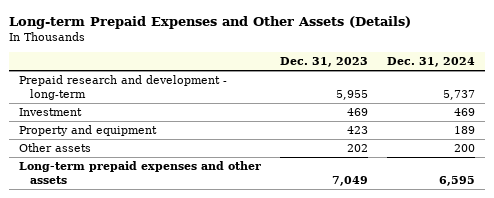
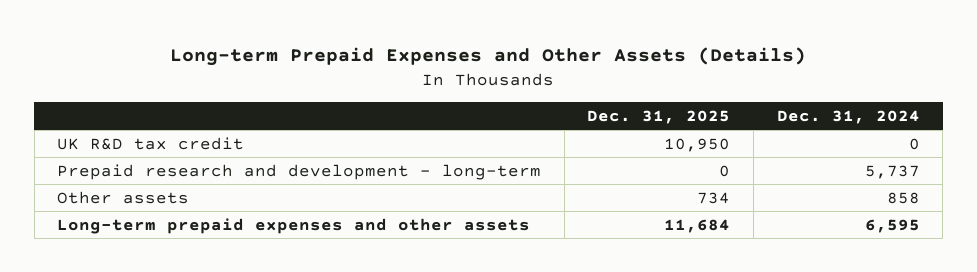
[279,57,368,68] Dec. 31, 2023 -> none
none -> [587,109,731,124] Dec. 31, 2025
none -> [57,136,245,150] UK R&D tax credit
[18,108,82,117] Investment -> none
[18,125,157,137] Property and equipment -> none
[453,144,475,153] 200 -> [886,191,920,204] 858

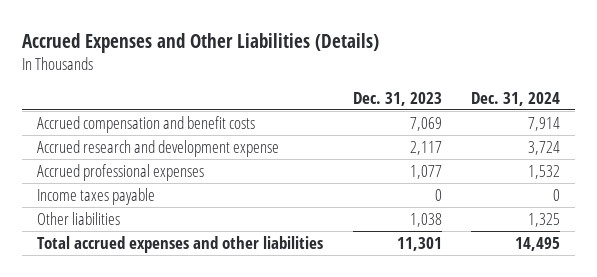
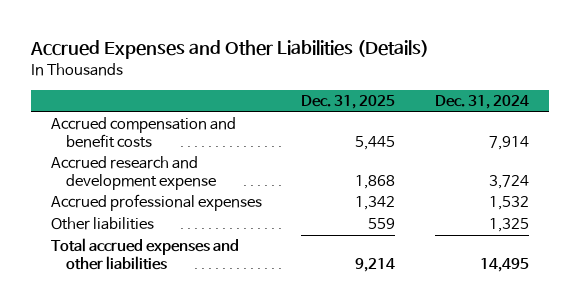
[352,91,442,106] Dec. 31, 2023 -> none
none -> [301,95,396,110] Dec. 31, 2025
[36,187,155,205] Income taxes payable -> none

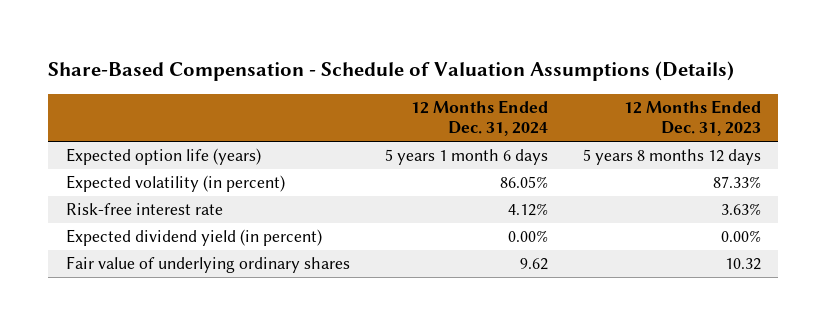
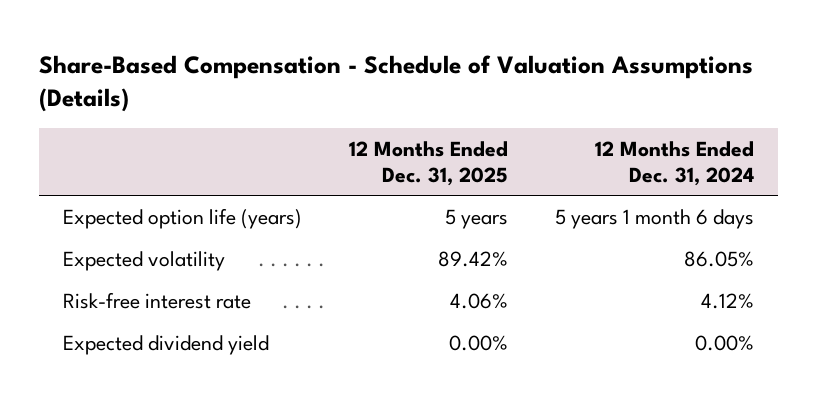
[623,99,761,137] 12 Months Ended Dec. 31, 2023 -> none
none -> [348,141,508,186] 12 Months Ended Dec. 31, 2025
[65,175,285,193] Expected volatility (in percent) -> [62,250,225,271] Expected volatility
[65,256,350,274] Fair value of underlying ordinary shares -> none
[65,229,322,247] Expected dividend yield (in percent) -> [62,334,269,355] Expected dividend yield

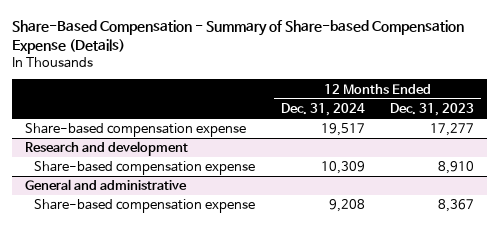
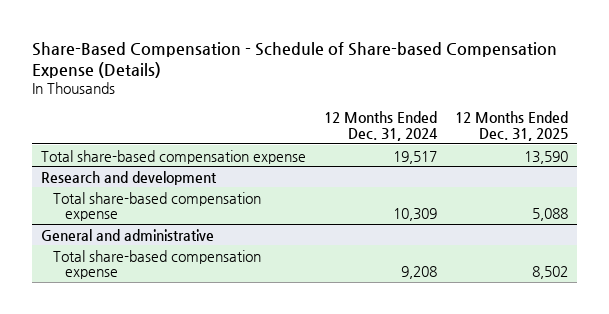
[12,20,465,55] Share-Based Compensation - Summary of Share-based Compensation Expense (Details) -> [32,41,558,78] Share-Based Compensation - Schedule of Share-based Compensation Expense (Details)
[390,103,475,117] Dec. 31, 2023 -> none
none -> [455,111,569,141] 12 Months Ended Dec. 31, 2025
[25,123,247,138] Share-based compensation expense -> [41,149,307,164] Total share-based compensation expense
[33,161,255,176] Share-based compensation expense -> [53,191,262,222] Total share-based compensation expense
[33,199,255,214] Share-based compensation expense -> [53,249,262,280] Total share-based compensation expense

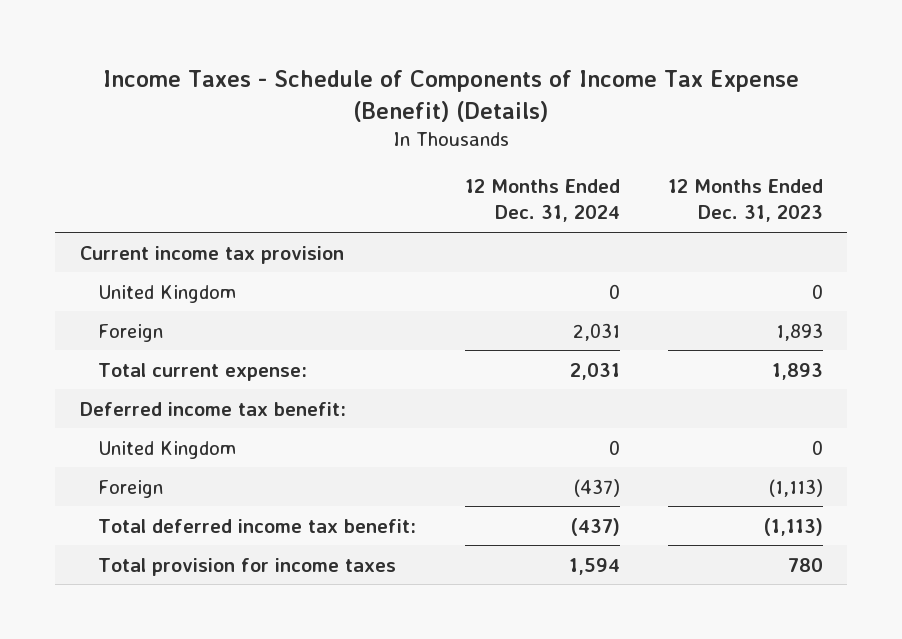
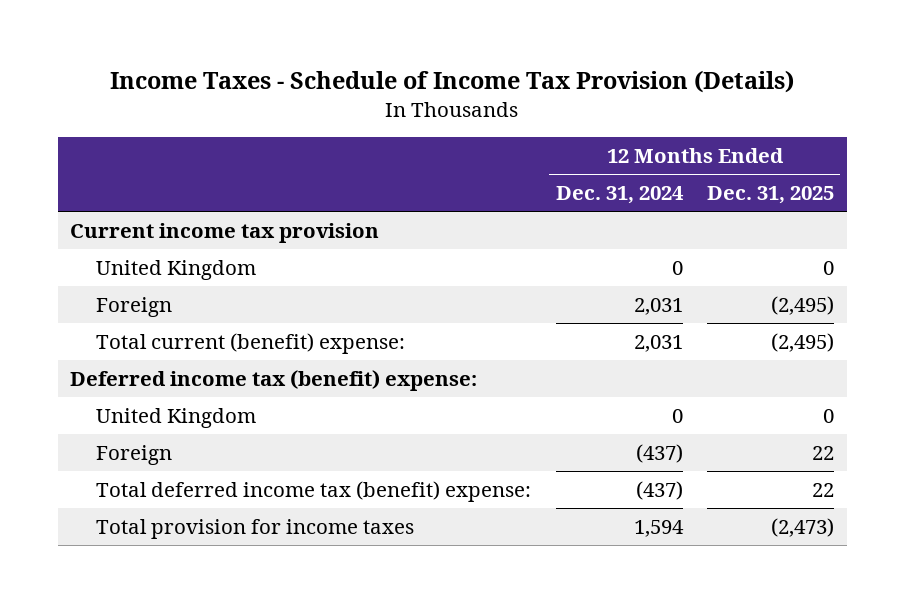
[103,70,800,122] Income Taxes - Schedule of Components of Income Tax Expense (Benefit) (Details) -> [110,70,795,94] Income Taxes - Schedule of Income Tax Provision (Details)
[667,179,823,223] 12 Months Ended Dec. 31, 2023 -> none
none -> [707,186,835,205] Dec. 31, 2025
[98,362,308,381] Total current expense: -> [95,332,405,354] Total current (benefit) expense:
[79,401,346,416] Deferred income tax benefit: -> [69,369,477,391] Deferred income tax (benefit) expense:
[98,518,417,533] Total deferred income tax benefit: -> [95,480,531,502] Total deferred income tax (benefit) expense:

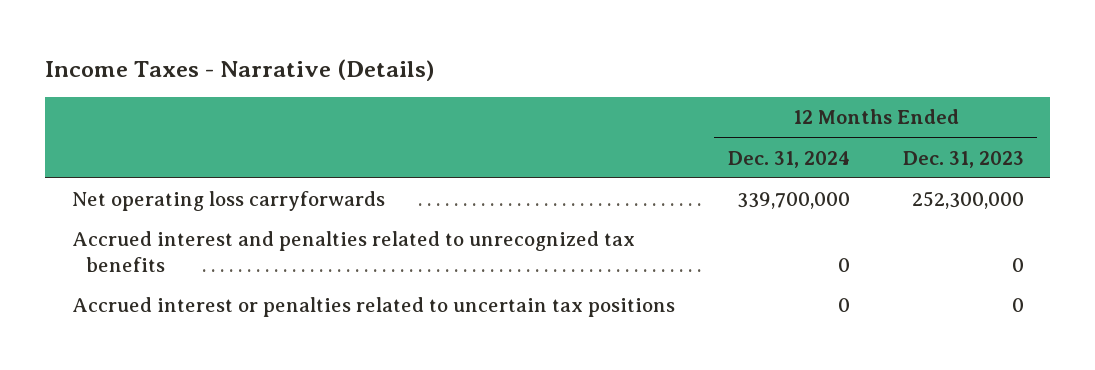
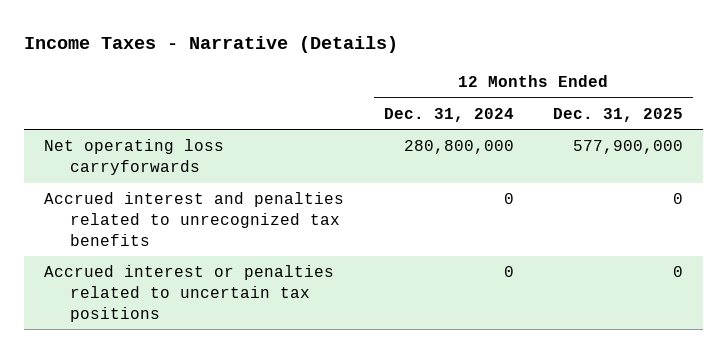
[902,150,1024,168] Dec. 31, 2023 -> none
none -> [553,107,684,122] Dec. 31, 2025
[736,192,850,210] 339,700,000 -> [403,140,514,155] 280,800,000

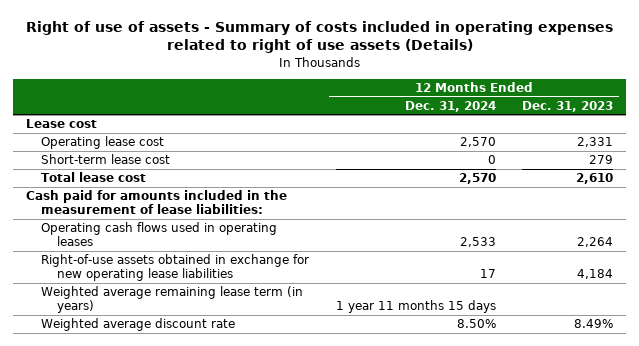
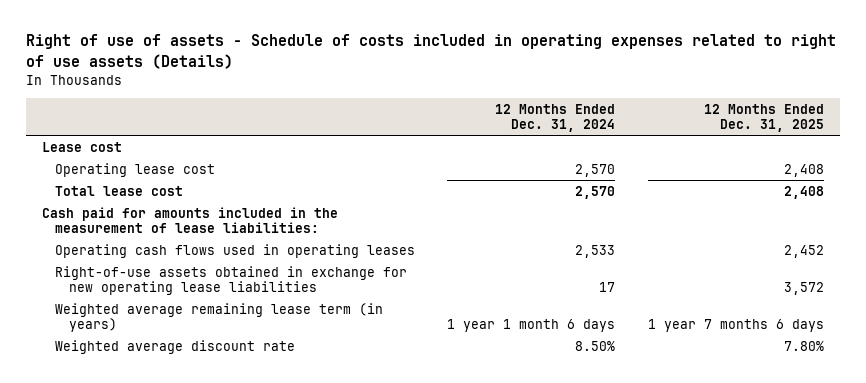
[25,20,613,54] Right of use of assets - Summary of costs included in operating expenses related to right of use assets (Details) -> [25,34,836,69] Right of use of assets - Schedule of costs included in operating expenses related to right of use assets (Details)
[521,100,613,112] Dec. 31, 2023 -> none
none -> [703,103,824,133] 12 Months Ended Dec. 31, 2025
[41,154,171,165] Short-term lease cost -> none
[335,300,496,314] 1 year 11 months 15 days -> [447,319,616,333] 1 year 1 month 6 days

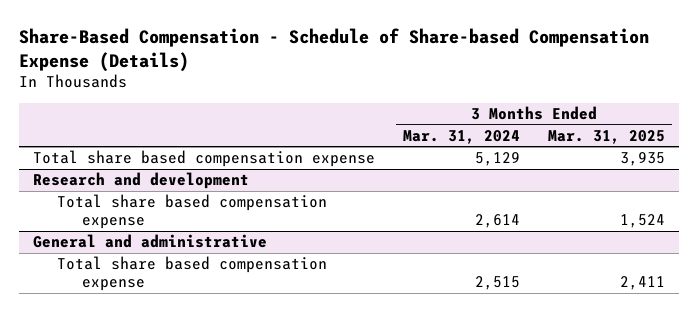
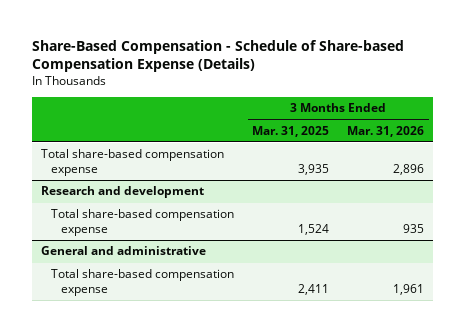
[402,129,520,144] Mar. 31, 2024 -> none
none -> [347,125,425,137] Mar. 31, 2026
[32,150,375,168] Total share based compensation expense -> [41,149,225,176] Total share-based compensation expense
[57,194,328,230] Total share based compensation expense -> [51,209,235,236] Total share-based compensation expense
[57,256,328,292] Total share based compensation expense -> [51,269,235,296] Total share-based compensation expense

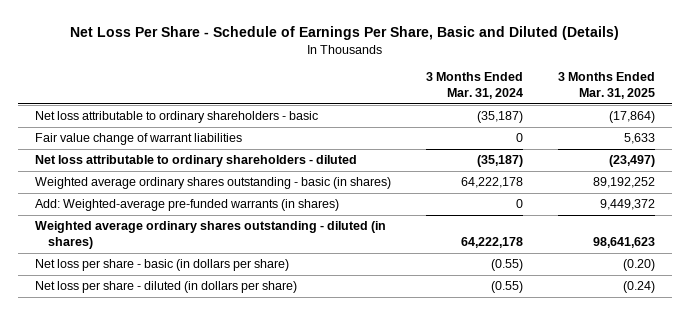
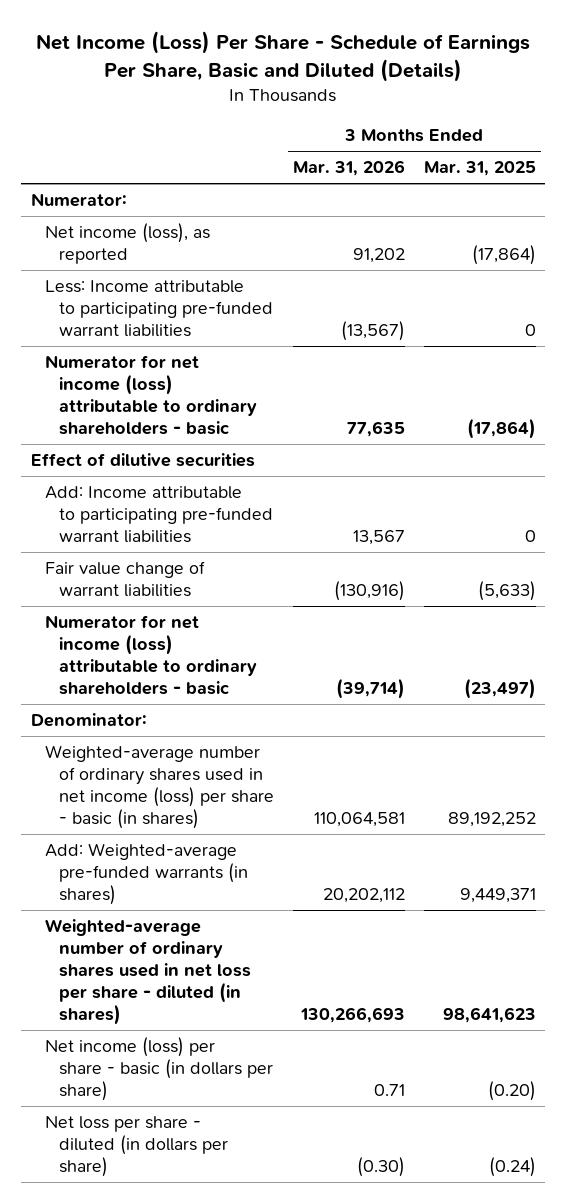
[70,26,620,41] Net Loss Per Share - Schedule of Earnings Per Share, Basic and Diluted (Details) -> [36,30,531,82] Net Income (Loss) Per Share - Schedule of Earnings Per Share, Basic and Diluted (Details)
[426,72,524,100] 3 Months Ended Mar. 31, 2024 -> none
none -> [292,160,405,177] Mar. 31, 2026
none -> [30,193,127,208] Numerator:
none -> [44,223,210,265] Net income (loss), as reported
none -> [44,280,273,338] Less: Income attributable to participating pre-funded warrant liabilities
[35,111,319,124] Net loss attributable to ordinary shareholders - basic -> [44,355,257,436] Numerator for net income (loss) attributable to ordinary shareholders - basic
none -> [30,453,255,468] Effect of dilutive securities
none -> [44,486,273,544] Add: Income attributable to participating pre-funded warrant liabilities
[624,133,656,145] 5,633 -> [477,581,536,602] (5,633)
[35,155,358,168] Net loss attributable to ordinary shareholders - diluted -> [44,615,257,696] Numerator for net income (loss) attributable to ordinary shareholders - basic
none -> [30,713,147,728] Denominator:
[35,177,392,190] Weighted average ordinary shares outstanding - basic (in shares) -> [44,745,274,830] Weighted-average number of ordinary shares used in net income (loss) per share - basic (in shares)
[600,199,656,211] 9,449,372 -> [459,888,536,904] 9,449,371
[35,221,387,250] Weighted average ordinary shares outstanding - diluted (in shares) -> [44,919,251,1026] Weighted-average number of ordinary shares used in net loss per share - diluted (in shares)
[35,259,290,272] Net loss per share - basic (in dollars per share) -> [44,1037,273,1102] Net income (loss) per share - basic (in dollars per share)

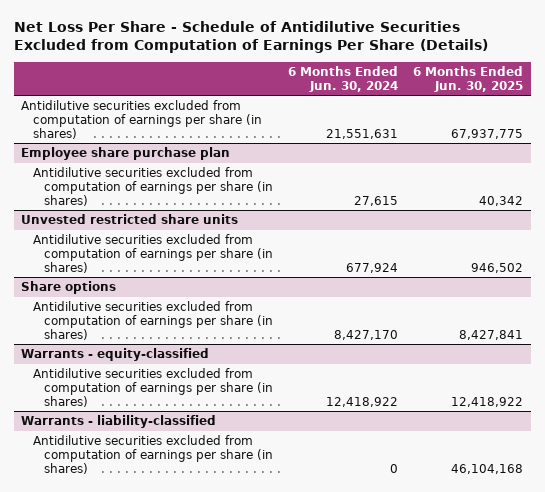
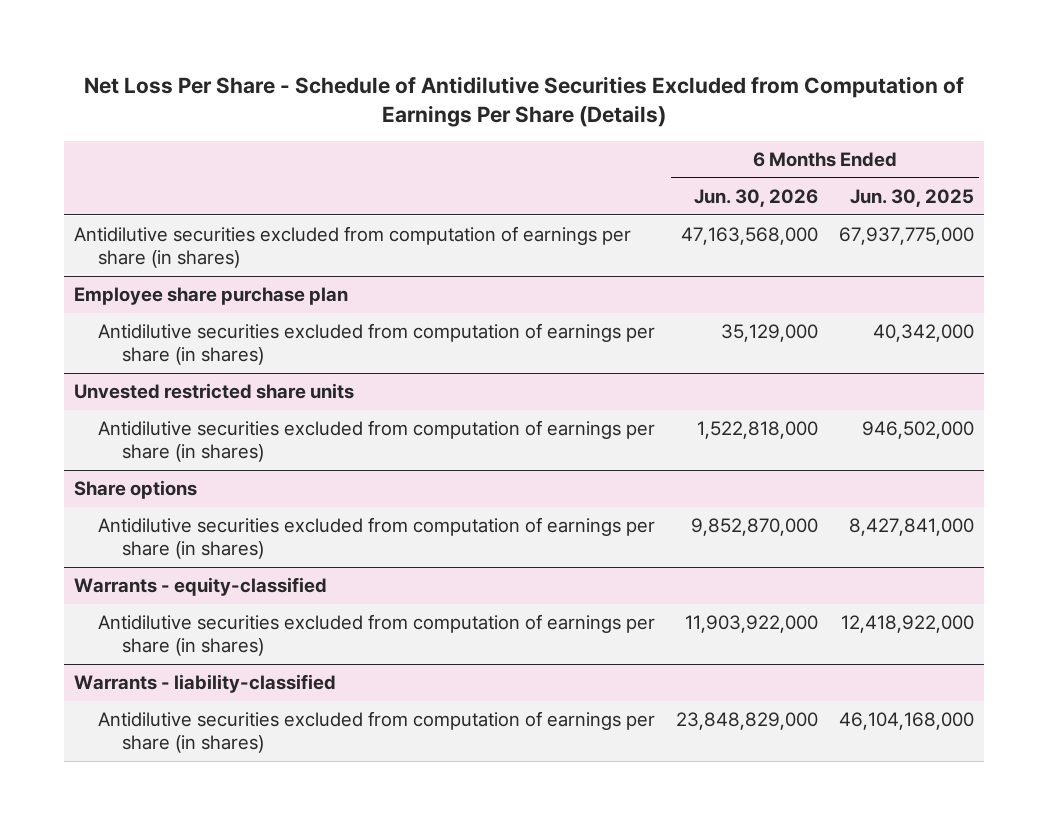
[288,66,399,93] 6 Months Ended Jun. 30, 2024 -> none
none -> [693,188,818,207] Jun. 30, 2026
[451,128,524,139] 67,937,775 -> [838,227,974,246] 67,937,775,000
[479,195,524,206] 40,342 -> [872,324,974,343] 40,342,000
[471,262,524,273] 946,502 -> [861,421,974,440] 946,502,000
[459,329,524,340] 8,427,841 -> [848,518,974,537] 8,427,841,000
[451,396,524,407] 12,418,922 -> [840,615,974,634] 12,418,922,000
[451,463,524,474] 46,104,168 -> [838,712,974,731] 46,104,168,000

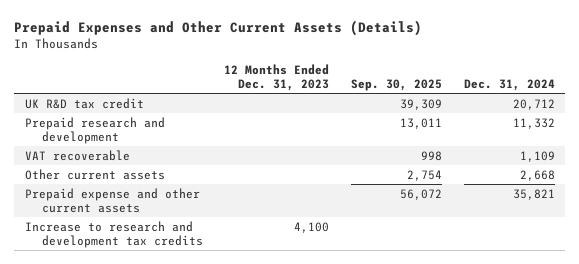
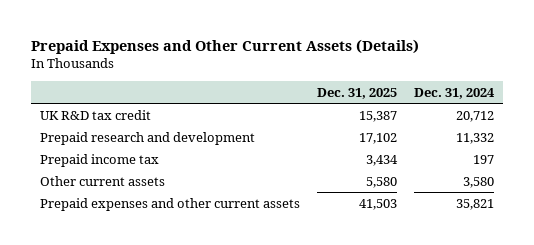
[224,64,330,91] 12 Months Ended Dec. 31, 2023 -> none
[351,78,443,91] Sep. 30, 2025 -> none
none -> [316,87,397,99] Dec. 31, 2025
[24,149,130,161] VAT recoverable -> none
[24,220,203,248] Increase to research and development tax credits -> none
none -> [39,153,159,167] Prepaid income tax
[519,169,555,181] 2,668 -> [463,176,495,188] 3,580
[24,187,200,213] Prepaid expense and other current assets -> [39,197,300,211] Prepaid expenses and other current assets

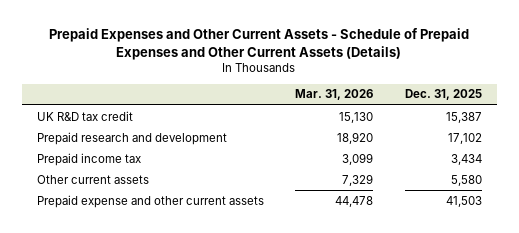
[30,38,419,54] Prepaid Expenses and Other Current Assets (Details) -> [49,28,470,60] Prepaid Expenses and Other Current Assets - Schedule of Prepaid Expenses and Other Current Assets (Details)
[414,87,496,99] Dec. 31, 2024 -> none
none -> [295,89,374,101] Mar. 31, 2026
[39,197,300,211] Prepaid expenses and other current assets -> [37,194,265,208] Prepaid expense and other current assets

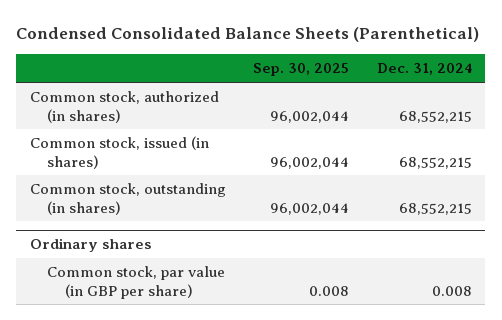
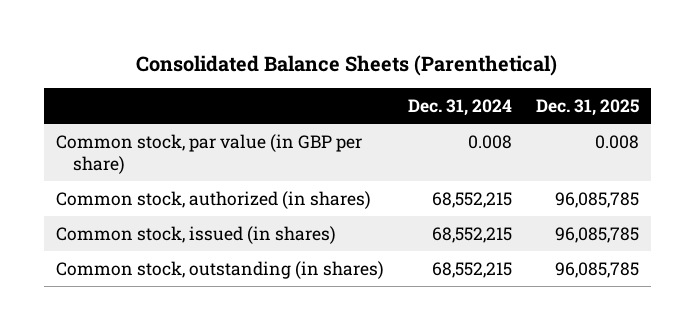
[16,27,480,43] Condensed Consolidated Balance Sheets (Parenthetical) -> [136,54,558,76] Consolidated Balance Sheets (Parenthetical)
[253,63,350,77] Sep. 30, 2025 -> none
none -> [536,98,640,116] Dec. 31, 2025
none -> [55,133,362,174] Common stock, par value (in GBP per share)
[29,238,151,253] Ordinary shares -> none
[47,266,226,299] Common stock, par value (in GBP per share) -> none

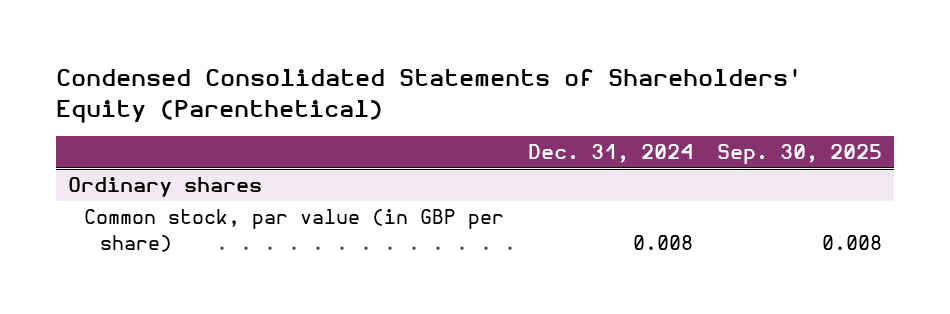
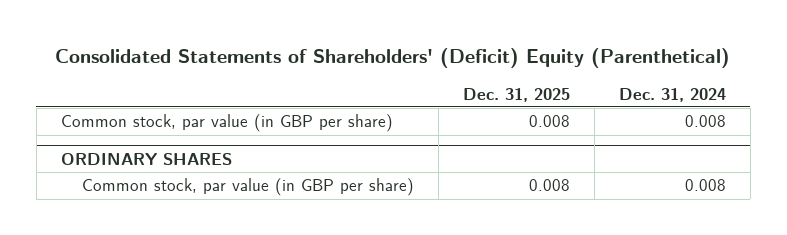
[55,68,802,123] Condensed Consolidated Statements of Shareholders' Equity (Parenthetical) -> [55,48,731,69] Consolidated Statements of Shareholders' (Deficit) Equity (Parenthetical)
[716,144,882,165] Sep. 30, 2025 -> none
none -> [463,87,571,102] Dec. 31, 2025
[67,177,262,198] Ordinary shares -> none
none -> [60,152,232,165] ORDINARY SHARES
none -> [82,178,415,197] Common stock, par value (in GBP per share)

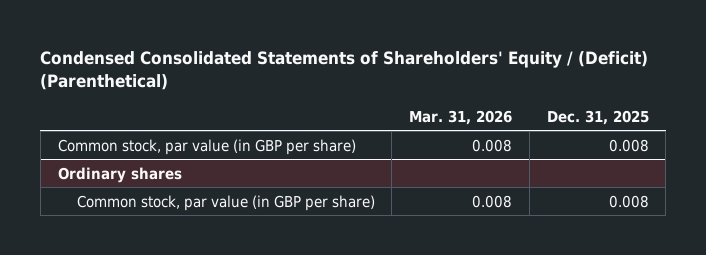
[55,48,731,69] Consolidated Statements of Shareholders' (Deficit) Equity (Parenthetical) -> [40,50,649,90] Condensed Consolidated Statements of Shareholders' Equity / (Deficit) (Parenthetical)
[618,87,726,102] Dec. 31, 2024 -> none
none -> [409,109,513,125] Mar. 31, 2026
[60,152,232,165] ORDINARY SHARES -> [57,166,182,183] Ordinary shares

